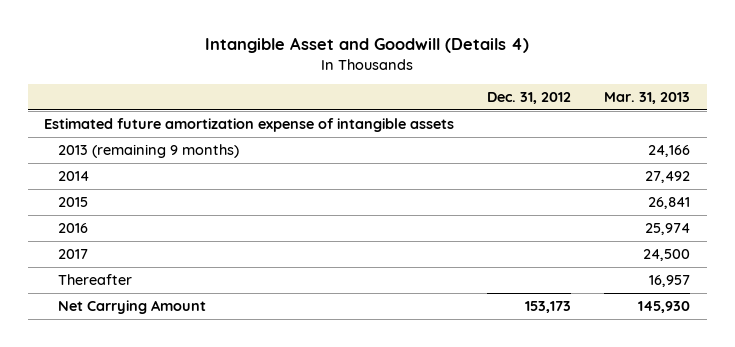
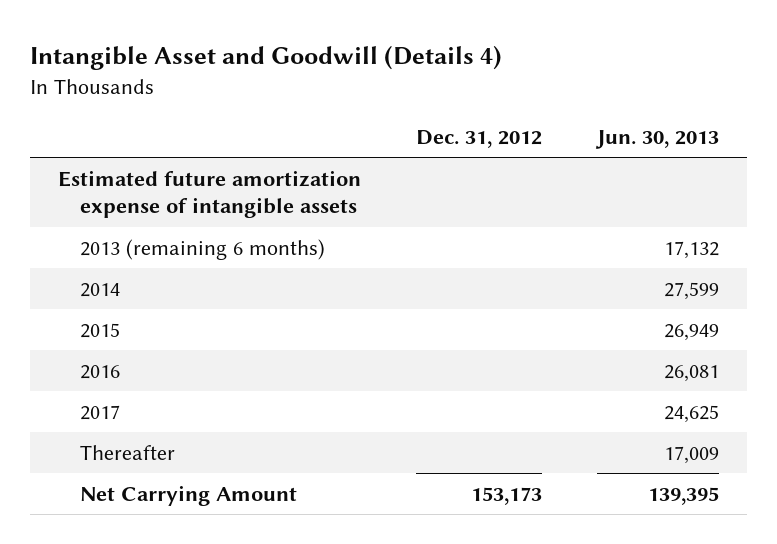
[604,91,691,104] Mar. 31, 2013 -> none
none -> [595,129,720,149] Jun. 30, 2013
[58,144,240,159] 2013 (remaining 9 months) -> [79,238,325,260] 2013 (remaining 6 months)

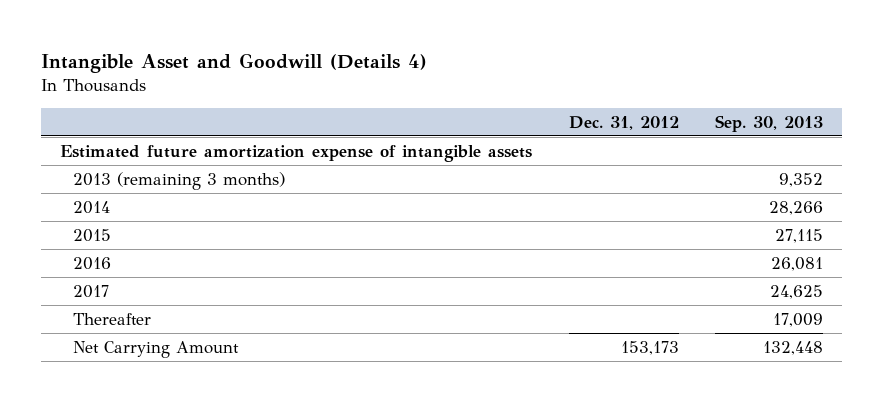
[595,129,720,149] Jun. 30, 2013 -> none
none -> [715,114,824,132] Sep. 30, 2013
[79,238,325,260] 2013 (remaining 6 months) -> [72,172,285,191] 2013 (remaining 3 months)

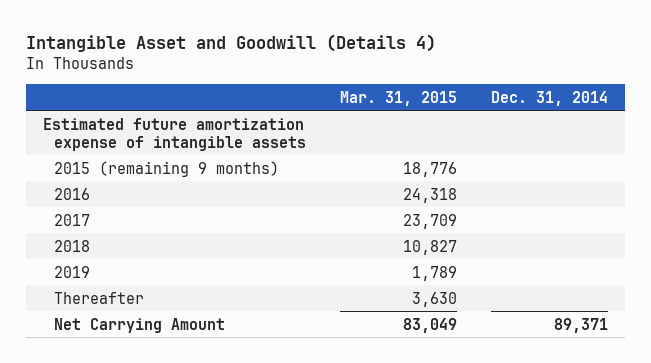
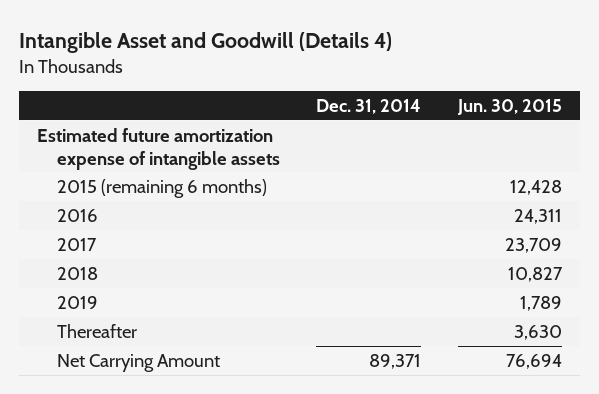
[340,90,458,106] Mar. 31, 2015 -> none
none -> [456,99,562,116] Jun. 30, 2015
[54,160,280,177] 2015 (remaining 9 months) -> [56,178,267,198] 2015 (remaining 6 months)

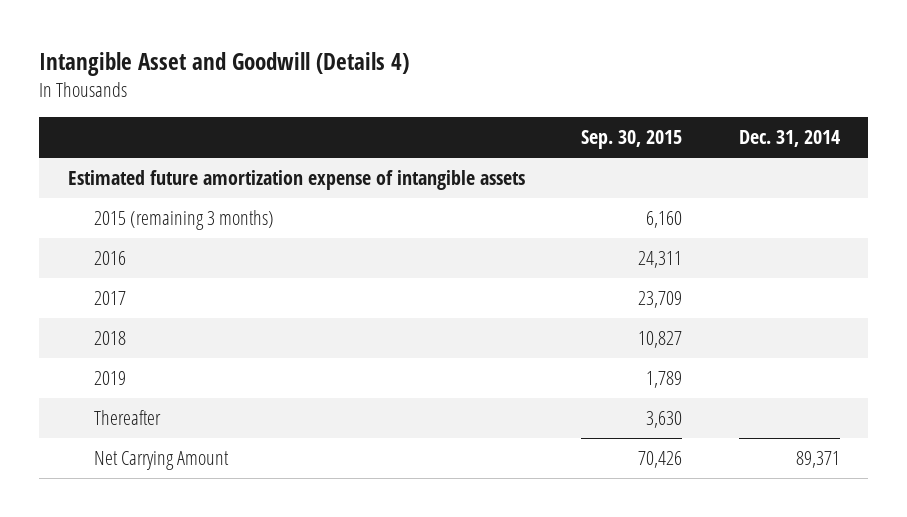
[456,99,562,116] Jun. 30, 2015 -> none
none -> [581,130,683,150] Sep. 30, 2015
[56,178,267,198] 2015 (remaining 6 months) -> [94,210,275,231] 2015 (remaining 3 months)

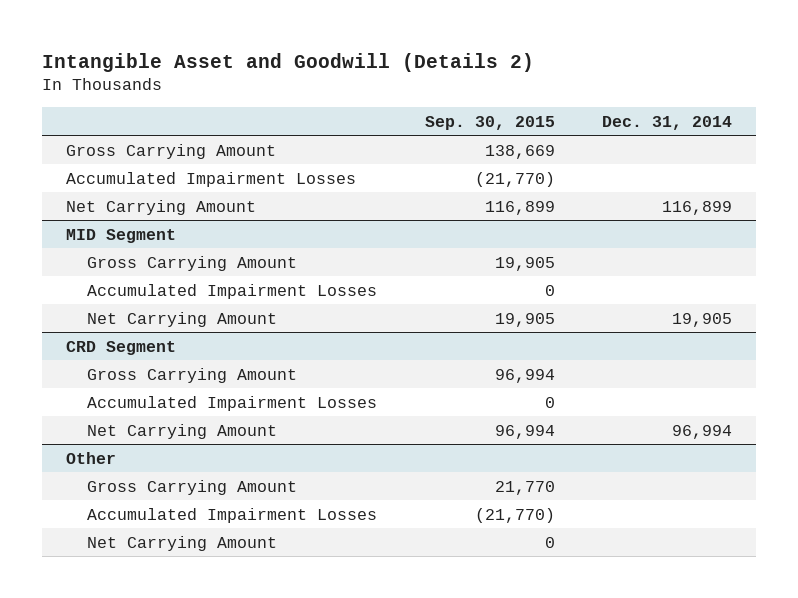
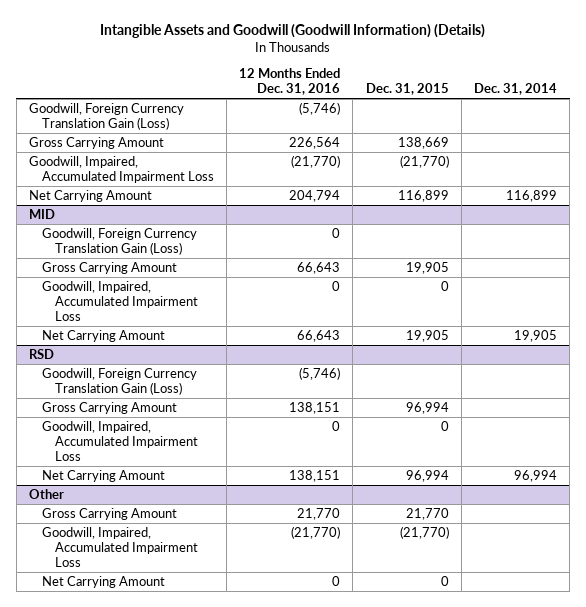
[41,52,534,72] Intangible Asset and Goodwill (Details 2) -> [99,24,485,39] Intangible Assets and Goodwill (Goodwill Information) (Details)
[424,115,555,130] Sep. 30, 2015 -> none
none -> [239,68,341,95] 12 Months Ended Dec. 31, 2016
none -> [365,82,449,95] Dec. 31, 2015
none -> [28,102,184,130] Goodwill, Foreign Currency Translation Gain (Loss)
[65,171,356,187] Accumulated Impairment Losses -> [28,155,214,183] Goodwill, Impaired, Accumulated Impairment Loss
[65,228,176,243] MID Segment -> [28,208,55,219] MID
none -> [41,227,197,255] Goodwill, Foreign Currency Translation Gain (Loss)
[86,283,377,299] Accumulated Impairment Losses -> [41,280,198,321] Goodwill, Impaired, Accumulated Impairment Loss
[65,340,176,355] CRD Segment -> [28,348,54,359] RSD
none -> [41,367,197,395] Goodwill, Foreign Currency Translation Gain (Loss)
[86,395,377,411] Accumulated Impairment Losses -> [41,420,198,461] Goodwill, Impaired, Accumulated Impairment Loss
[86,507,377,523] Accumulated Impairment Losses -> [41,526,198,567] Goodwill, Impaired, Accumulated Impairment Loss

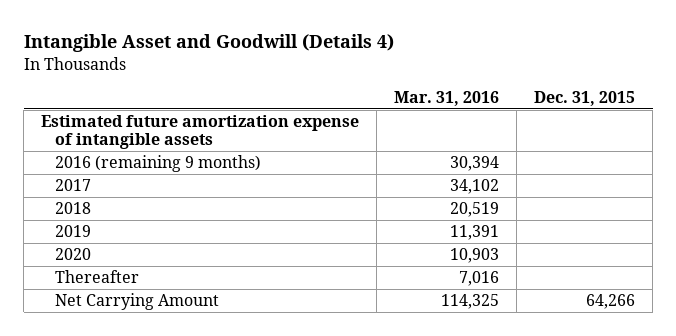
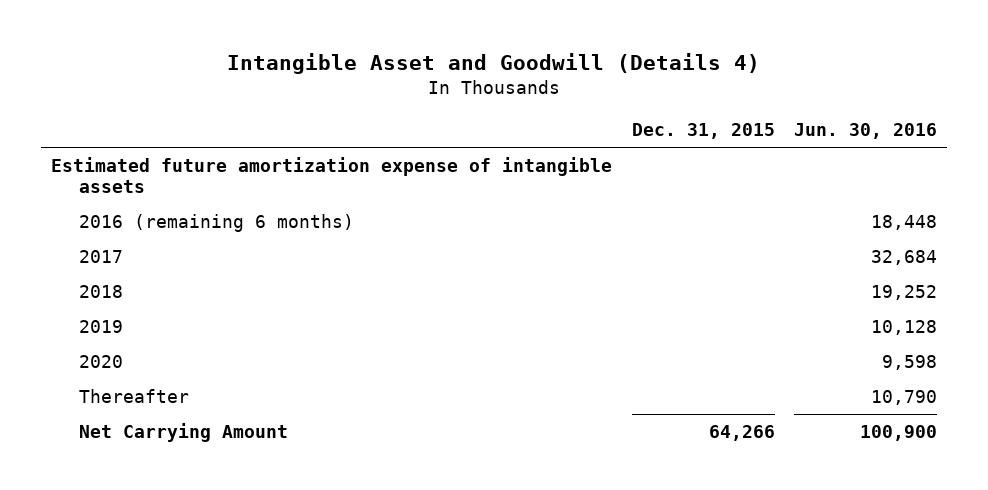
[394,90,500,106] Mar. 31, 2016 -> none
none -> [794,123,938,140] Jun. 30, 2016
[55,155,262,173] 2016 (remaining 9 months) -> [78,214,354,233] 2016 (remaining 6 months)

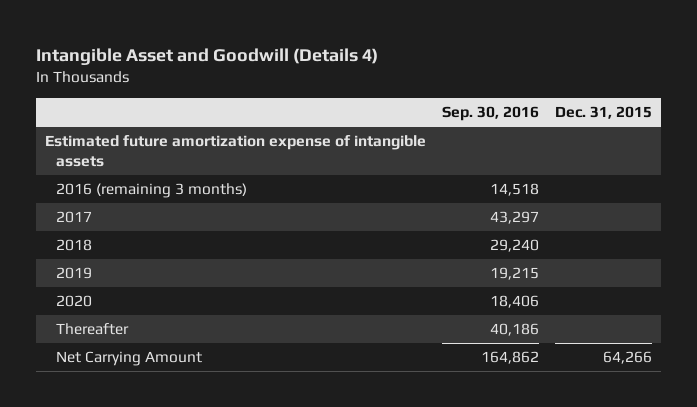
[794,123,938,140] Jun. 30, 2016 -> none
none -> [442,106,540,122] Sep. 30, 2016
[78,214,354,233] 2016 (remaining 6 months) -> [56,183,248,199] 2016 (remaining 3 months)

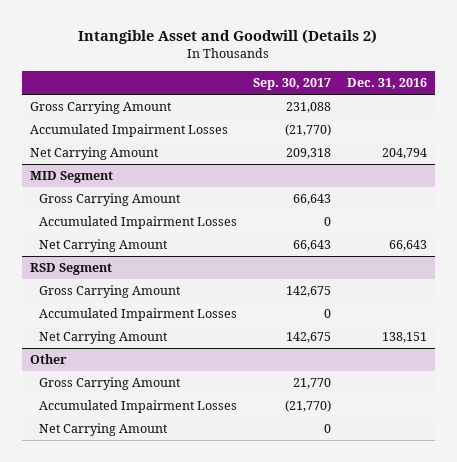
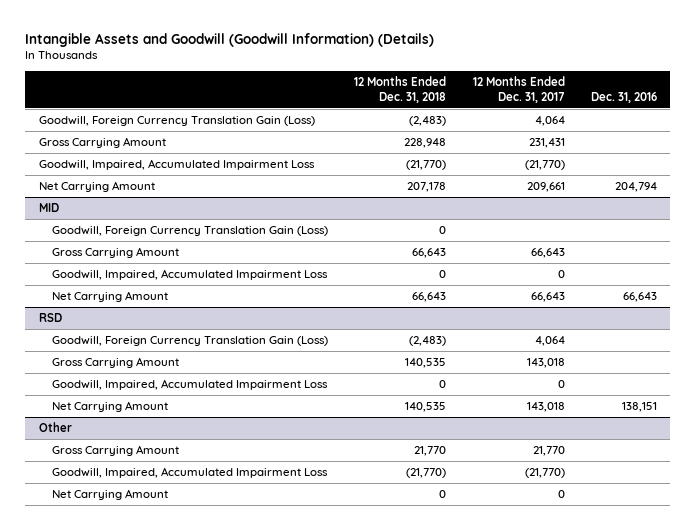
[78,29,378,45] Intangible Asset and Goodwill (Details 2) -> [25,32,435,47] Intangible Assets and Goodwill (Goodwill Information) (Details)
[252,77,331,90] Sep. 30, 2017 -> none
none -> [354,76,447,103] 12 Months Ended Dec. 31, 2018
none -> [472,76,565,103] 12 Months Ended Dec. 31, 2017
none -> [38,116,315,127] Goodwill, Foreign Currency Translation Gain (Loss)
[30,124,229,138] Accumulated Impairment Losses -> [38,159,315,171] Goodwill, Impaired, Accumulated Impairment Loss
[30,171,114,184] MID Segment -> [38,203,59,213] MID
none -> [51,226,328,237] Goodwill, Foreign Currency Translation Gain (Loss)
[39,216,238,230] Accumulated Impairment Losses -> [51,269,328,281] Goodwill, Impaired, Accumulated Impairment Loss
[30,263,113,276] RSD Segment -> [38,313,62,323] RSD
none -> [51,336,328,347] Goodwill, Foreign Currency Translation Gain (Loss)
[39,308,238,322] Accumulated Impairment Losses -> [51,379,328,391] Goodwill, Impaired, Accumulated Impairment Loss
[39,400,238,414] Accumulated Impairment Losses -> [51,467,328,479] Goodwill, Impaired, Accumulated Impairment Loss

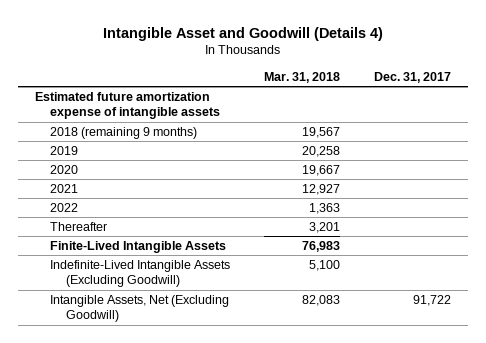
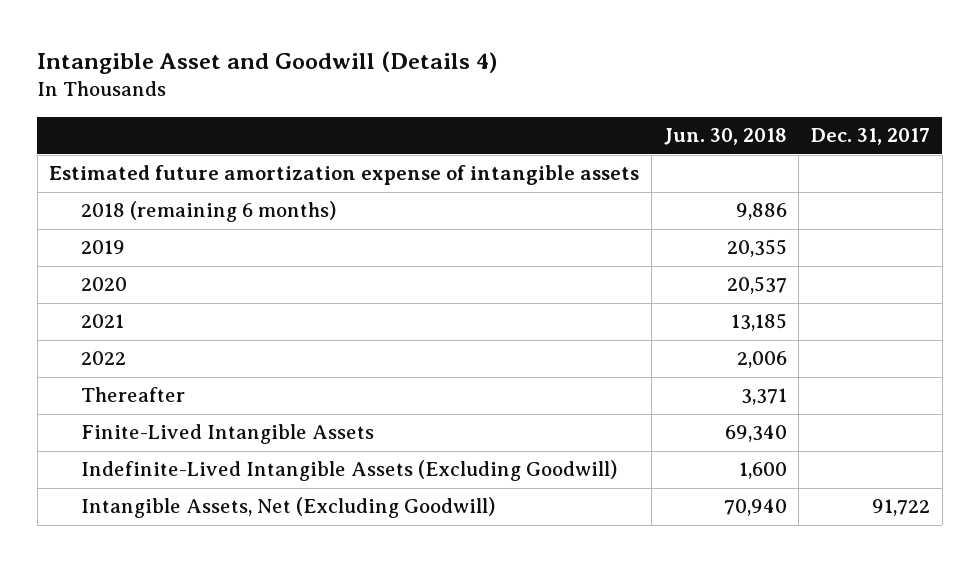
[264,71,341,83] Mar. 31, 2018 -> none
none -> [663,128,787,146] Jun. 30, 2018
[50,126,198,139] 2018 (remaining 9 months) -> [80,201,336,223] 2018 (remaining 6 months)

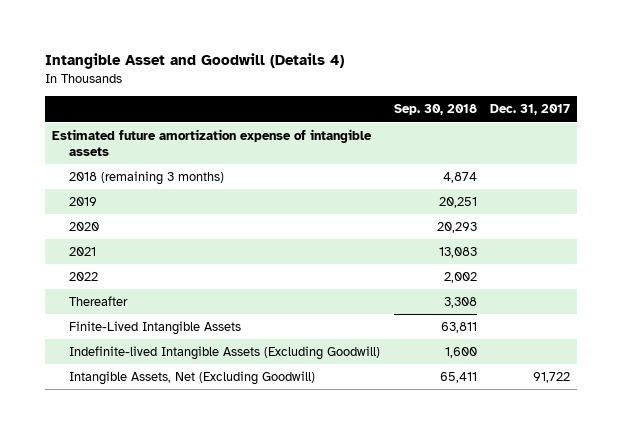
[663,128,787,146] Jun. 30, 2018 -> none
none -> [393,104,477,116] Sep. 30, 2018
[80,201,336,223] 2018 (remaining 6 months) -> [68,171,224,186] 2018 (remaining 3 months)
[80,460,617,482] Indefinite-Lived Intangible Assets (Excluding Goodwill) -> [68,346,380,361] Indefinite-lived Intangible Assets (Excluding Goodwill)

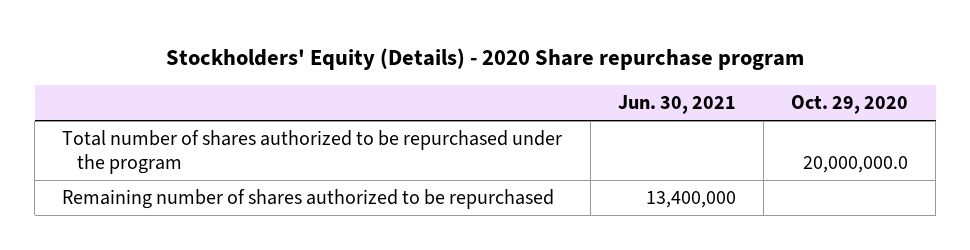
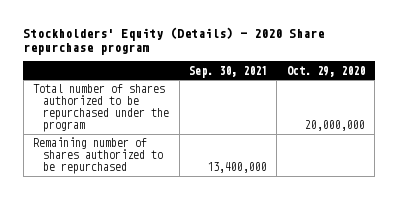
[617,95,736,115] Jun. 30, 2021 -> none
none -> [188,65,267,78] Sep. 30, 2021
[803,155,909,173] 20,000,000.0 -> [304,120,365,132] 20,000,000

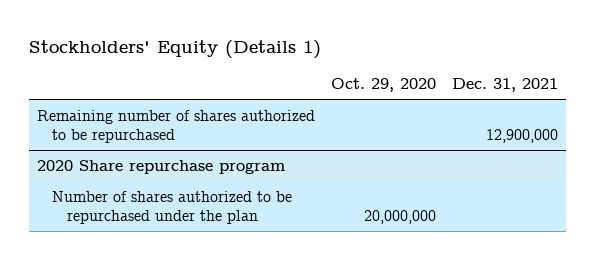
[23,26,325,56] Stockholders' Equity (Details) - 2020 Share repurchase program -> [28,40,321,60] Stockholders' Equity (Details 1)
[188,65,267,78] Sep. 30, 2021 -> none
none -> [451,78,558,93] Dec. 31, 2021
[33,84,170,133] Total number of shares authorized to be repurchased under the program -> none
none -> [36,159,285,174] 2020 Share repurchase program
none -> [52,190,293,224] Number of shares authorized to be repurchased under the plan

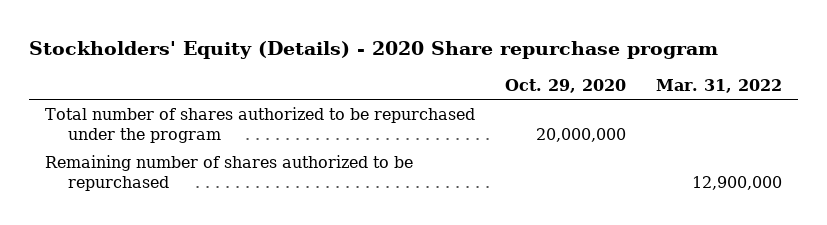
[28,40,321,60] Stockholders' Equity (Details 1) -> [29,40,719,59] Stockholders' Equity (Details) - 2020 Share repurchase program
[451,78,558,93] Dec. 31, 2021 -> none
none -> [656,78,783,93] Mar. 31, 2022
none -> [44,107,475,143] Total number of shares authorized to be repurchased under the program
[36,159,285,174] 2020 Share repurchase program -> none
[52,190,293,224] Number of shares authorized to be repurchased under the plan -> none

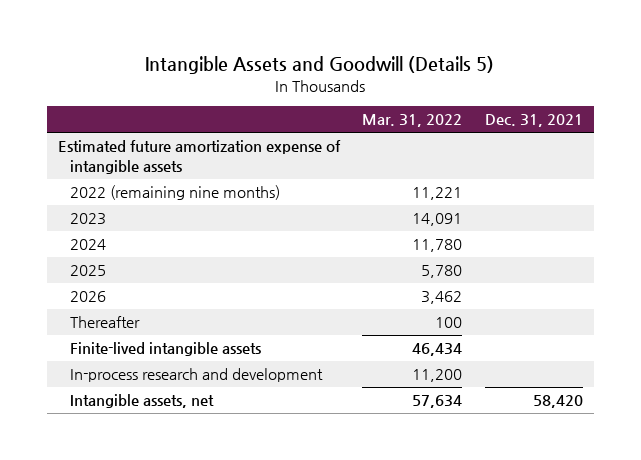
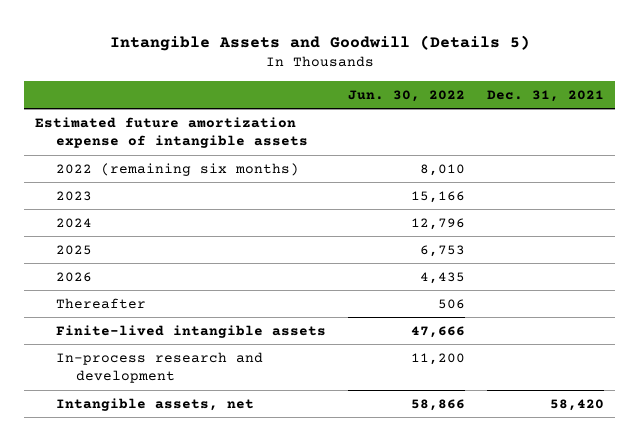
[362,114,463,128] Mar. 31, 2022 -> none
none -> [348,89,466,102] Jun. 30, 2022
[70,185,281,201] 2022 (remaining nine months) -> [55,162,299,176] 2022 (remaining six months)

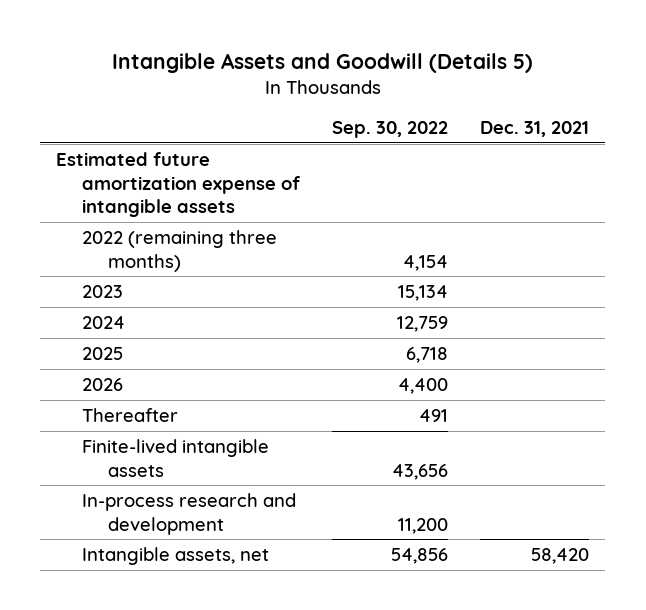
[348,89,466,102] Jun. 30, 2022 -> none
none -> [332,120,449,138] Sep. 30, 2022
[55,162,299,176] 2022 (remaining six months) -> [82,229,278,272] 2022 (remaining three months)

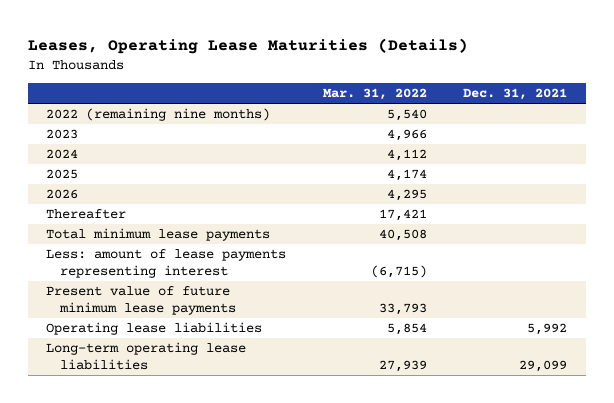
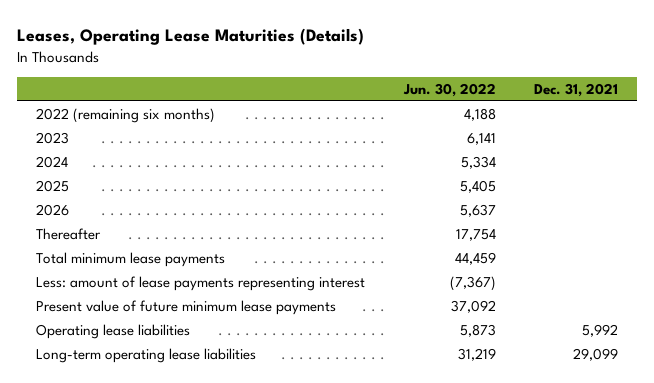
[322,88,427,101] Mar. 31, 2022 -> none
none -> [402,82,496,97] Jun. 30, 2022
[46,108,271,122] 2022 (remaining nine months) -> [36,108,216,124] 2022 (remaining six months)

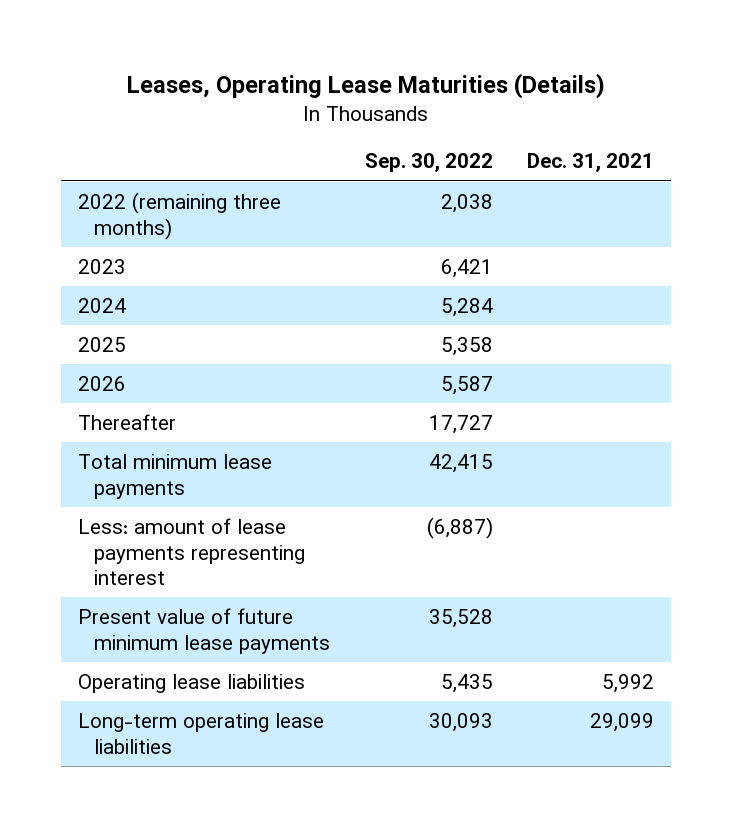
[402,82,496,97] Jun. 30, 2022 -> none
none -> [364,153,493,173] Sep. 30, 2022
[36,108,216,124] 2022 (remaining six months) -> [78,191,282,240] 2022 (remaining three months)

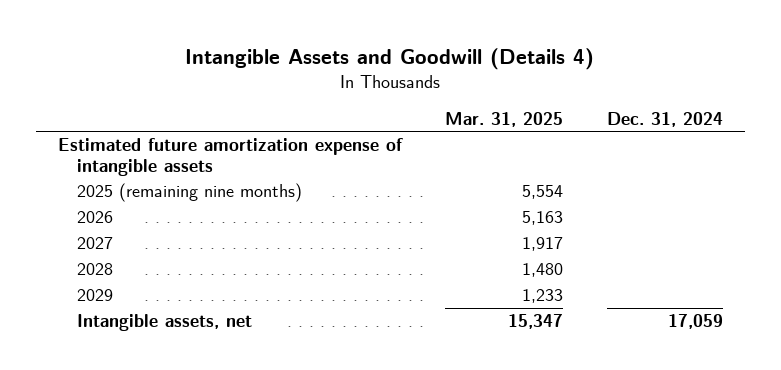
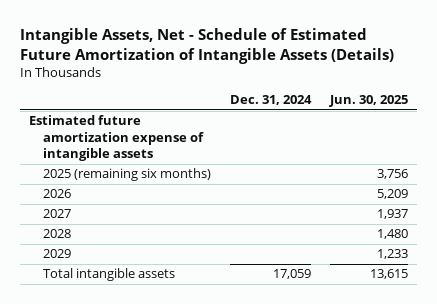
[185,47,595,70] Intangible Assets and Goodwill (Details 4) -> [19,27,394,64] Intangible Assets, Net - Schedule of Estimated Future Amortization of Intangible Assets (Details)
[445,111,564,127] Mar. 31, 2025 -> none
none -> [328,95,408,108] Jun. 30, 2025
[77,183,303,203] 2025 (remaining nine months) -> [43,168,212,182] 2025 (remaining six months)
[77,314,253,332] Intangible assets, net -> [43,268,176,282] Total intangible assets

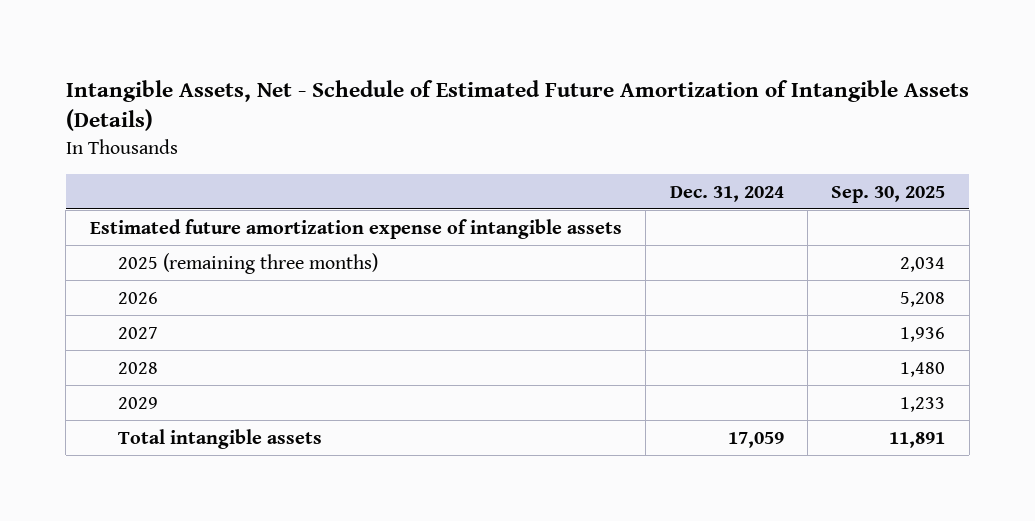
[328,95,408,108] Jun. 30, 2025 -> none
none -> [831,185,946,203] Sep. 30, 2025
[43,168,212,182] 2025 (remaining six months) -> [117,252,378,274] 2025 (remaining three months)

